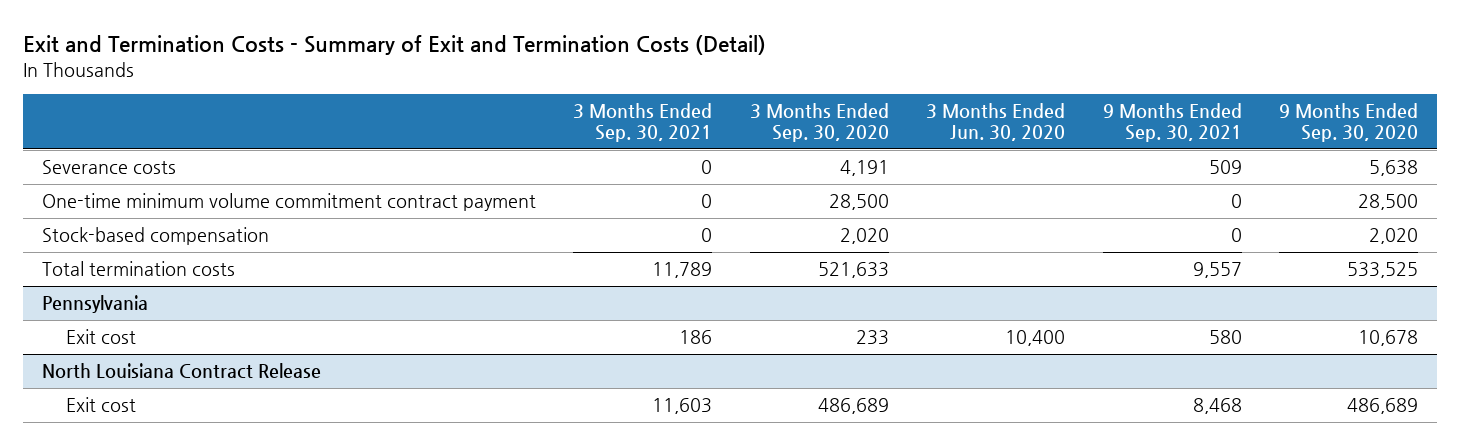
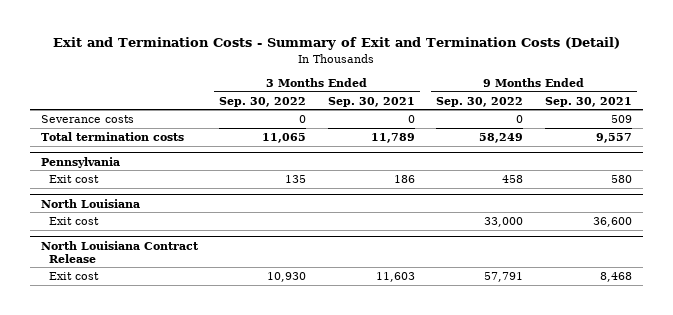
[749,103,889,143] 3 Months Ended Sep. 30, 2020 -> none
[926,103,1066,142] 3 Months Ended Jun. 30, 2020 -> none
[1279,103,1419,143] 9 Months Ended Sep. 30, 2020 -> none
none -> [219,96,307,107] Sep. 30, 2022
none -> [436,96,524,107] Sep. 30, 2022
[41,193,536,212] One-time minimum volume commitment contract payment -> none
[41,227,269,246] Stock-based compensation -> none
none -> [40,198,140,208] North Louisiana
none -> [49,216,100,225] Exit cost

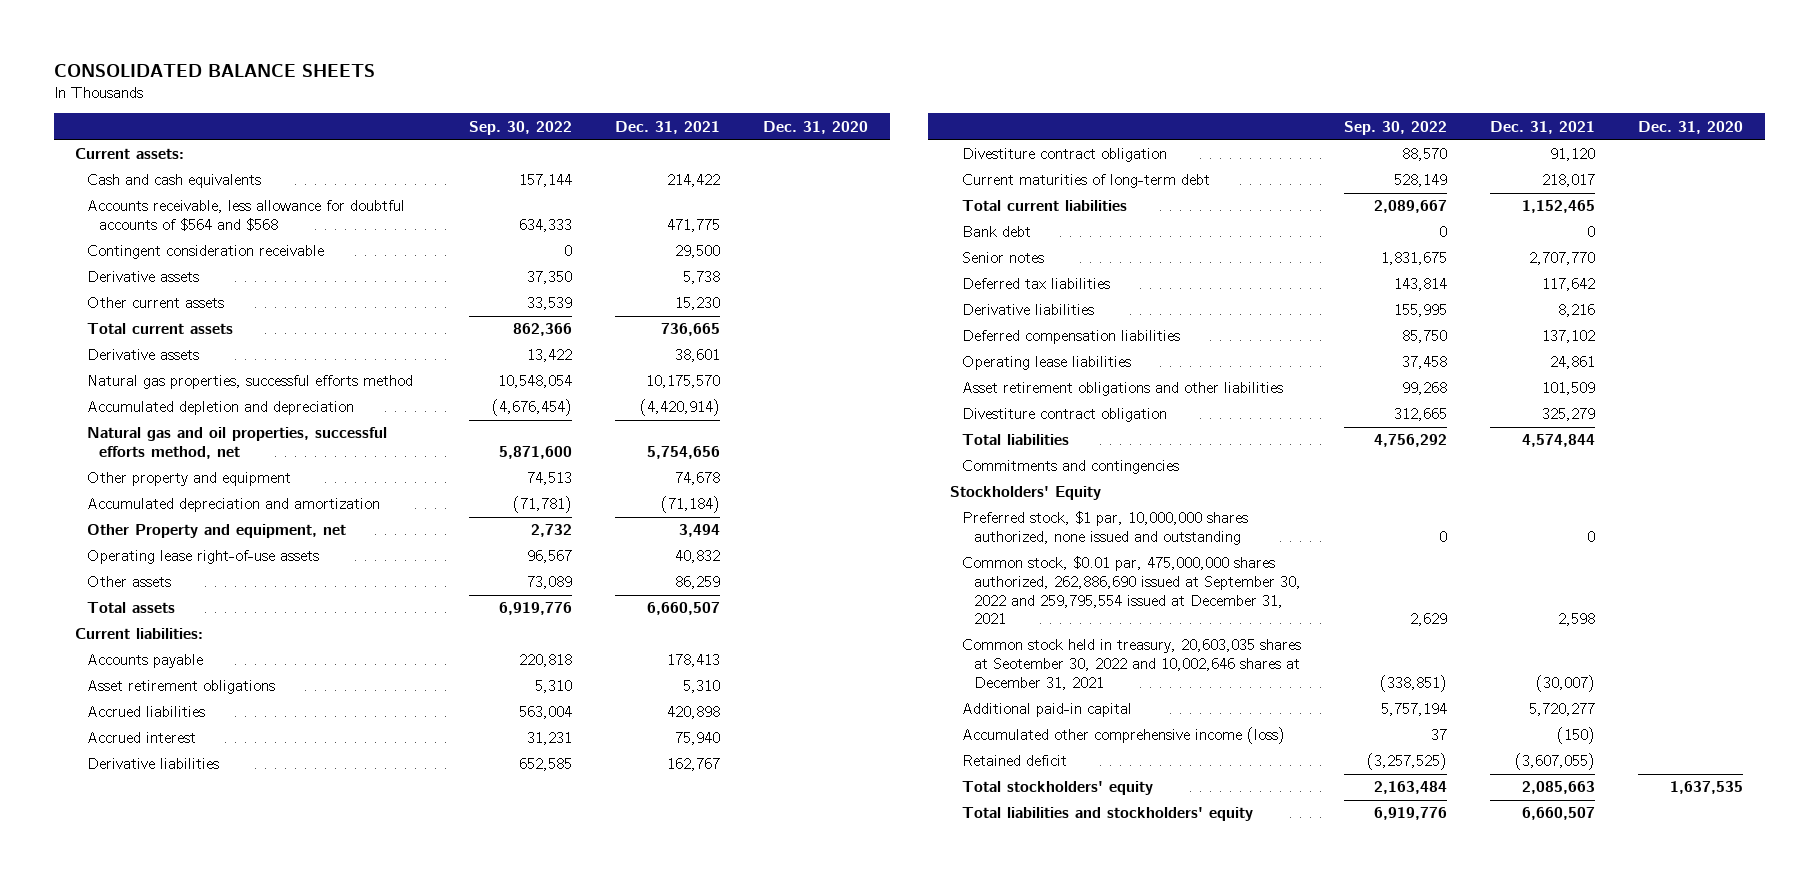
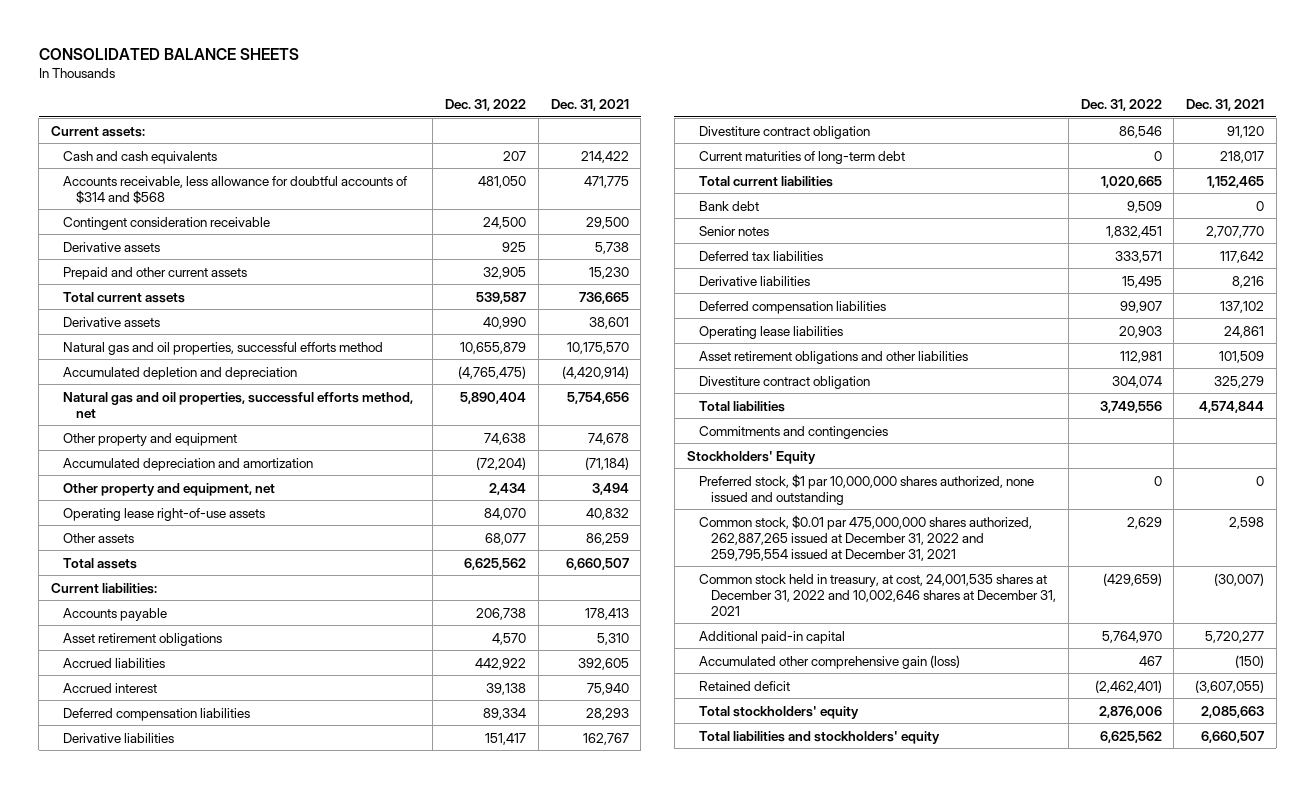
[469,120,573,135] Sep. 30, 2022 -> none
[763,120,869,134] Dec. 31, 2020 -> none
none -> [445,99,527,112] Dec. 31, 2022
[87,200,406,232] Accounts receivable, less allowance for doubtful accounts of $564 and $568 -> [63,175,408,204] Accounts receivable, less allowance for doubtful accounts of $314 and $568
[87,297,225,309] Other current assets -> [63,266,248,280] Prepaid and other current assets
[87,375,414,390] Natural gas properties, successful efforts method -> [63,341,384,355] Natural gas and oil properties, successful efforts method
[87,524,347,539] Other Property and equipment, net -> [63,482,276,496] Other property and equipment, net
[667,706,721,720] 420,898 -> [577,657,629,670] 392,605
none -> [63,707,251,721] Deferred compensation liabilities
[962,511,1249,546] Preferred stock, $1 par, 10,000,000 shares authorized, none issued and outstanding -> [698,473,1034,505] Preferred stock, $1 par 10,000,000 shares authorized, none issued and outstanding
[962,556,1302,625] Common stock, $0.01 par, 475,000,000 shares authorized, 262,886,690 issued at September 30, 2022 and 259,795,554 issued at December 31, 2021 -> [698,514,1032,561] Common stock, $0.01 par 475,000,000 shares authorized, 262,887,265 issued at December 31, 2022 and 259,795,554 issued at December 31, 2021
[962,639,1302,690] Common stock held in treasury, 20,603,035 shares at Seotember 30, 2022 and 10,002,646 shares at December 31, 2021 -> [698,573,1057,616] Common stock held in treasury, at cost, 24,001,535 shares at December 31, 2022 and 10,002,646 shares at December 31, 2021
[962,727,1286,745] Accumulated other comprehensive income (loss) -> [698,654,960,669] Accumulated other comprehensive gain (loss)

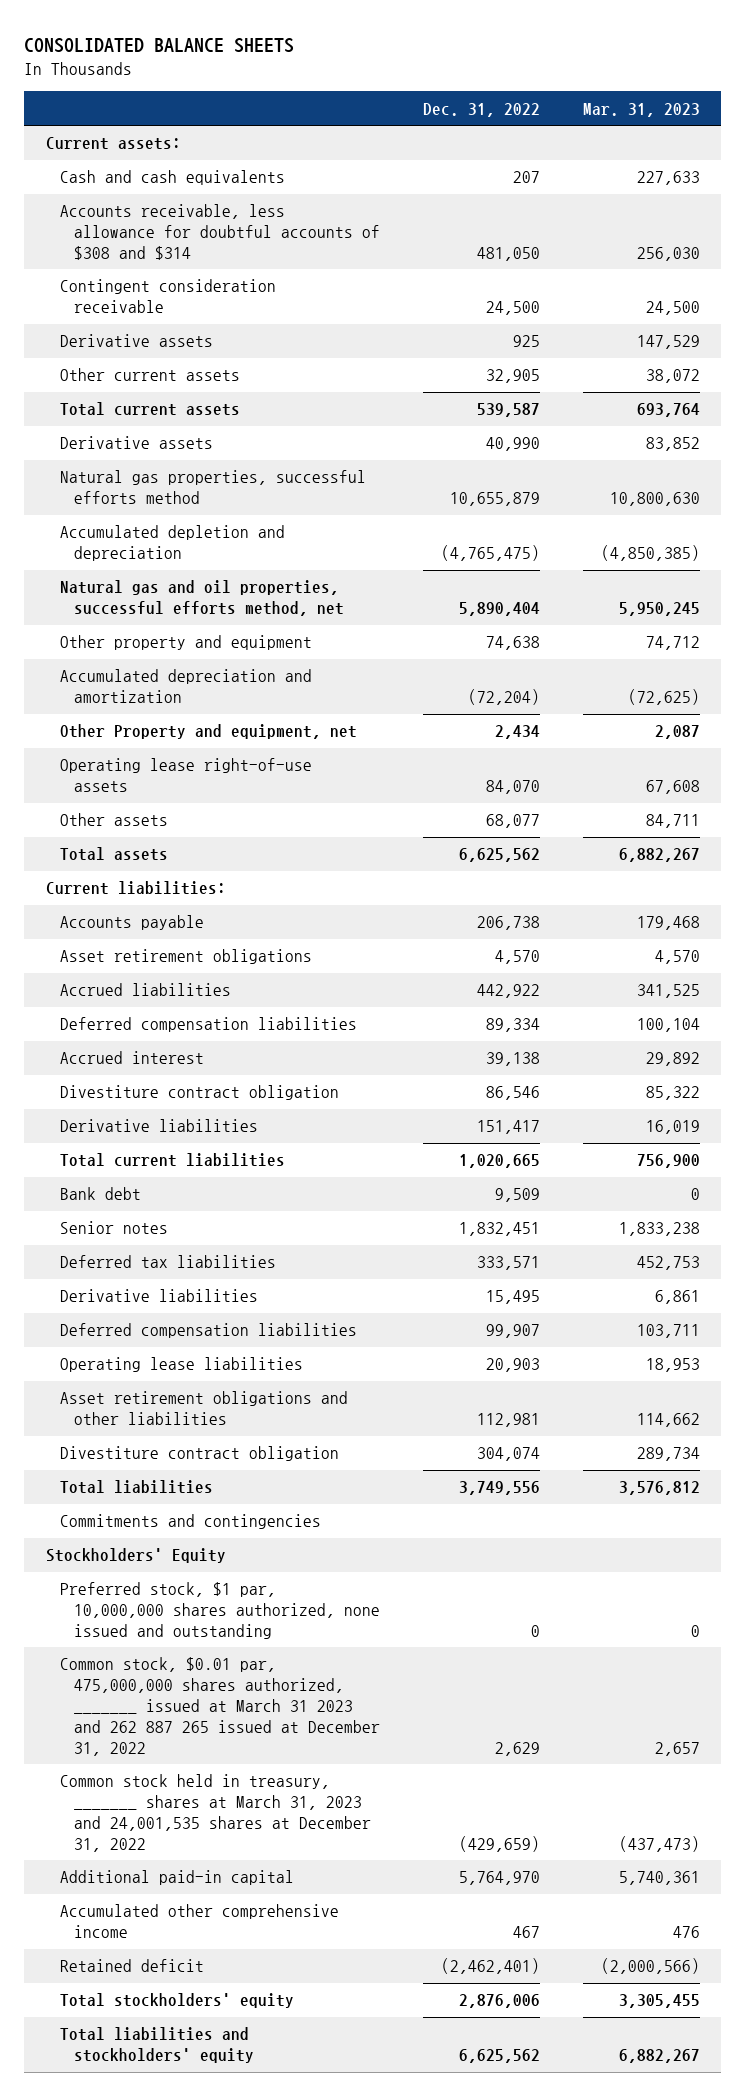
[550,99,629,112] Dec. 31, 2021 -> none
none -> [582,102,700,117] Mar. 31, 2023
[63,175,408,204] Accounts receivable, less allowance for doubtful accounts of $314 and $568 -> [60,204,381,260] Accounts receivable, less allowance for doubtful accounts of $308 and $314
[63,266,248,280] Prepaid and other current assets -> [60,368,241,382] Other current assets
[63,341,384,355] Natural gas and oil properties, successful efforts method -> [60,470,367,505] Natural gas properties, successful efforts method
[63,482,276,496] Other property and equipment, net -> [60,724,358,740] Other Property and equipment, net
[63,682,158,693] Accrued interest -> [60,1051,205,1065] Accrued interest
[698,150,905,164] Current maturities of long-term debt -> none
[63,732,175,743] Derivative liabilities -> [60,1119,259,1133] Derivative liabilities
[698,473,1034,505] Preferred stock, $1 par 10,000,000 shares authorized, none issued and outstanding -> [60,1582,381,1639] Preferred stock, $1 par, 10,000,000 shares authorized, none issued and outstanding
[698,514,1032,561] Common stock, $0.01 par 475,000,000 shares authorized, 262,887,265 issued at December 31, 2022 and 259,795,554 issued at December 31, 2021 -> [60,1657,381,1756] Common stock, $0.01 par, 475,000,000 shares authorized, _______ issued at March 31 2023 and 262 887 265 issued at December 31, 2022
[698,573,1057,616] Common stock held in treasury, at cost, 24,001,535 shares at December 31, 2022 and 10,002,646 shares at December 31, 2021 -> [60,1774,372,1852] Common stock held in treasury, _______ shares at March 31, 2023 and 24,001,535 shares at December 31, 2022
[698,654,960,669] Accumulated other comprehensive gain (loss) -> [60,1904,340,1939] Accumulated other comprehensive income

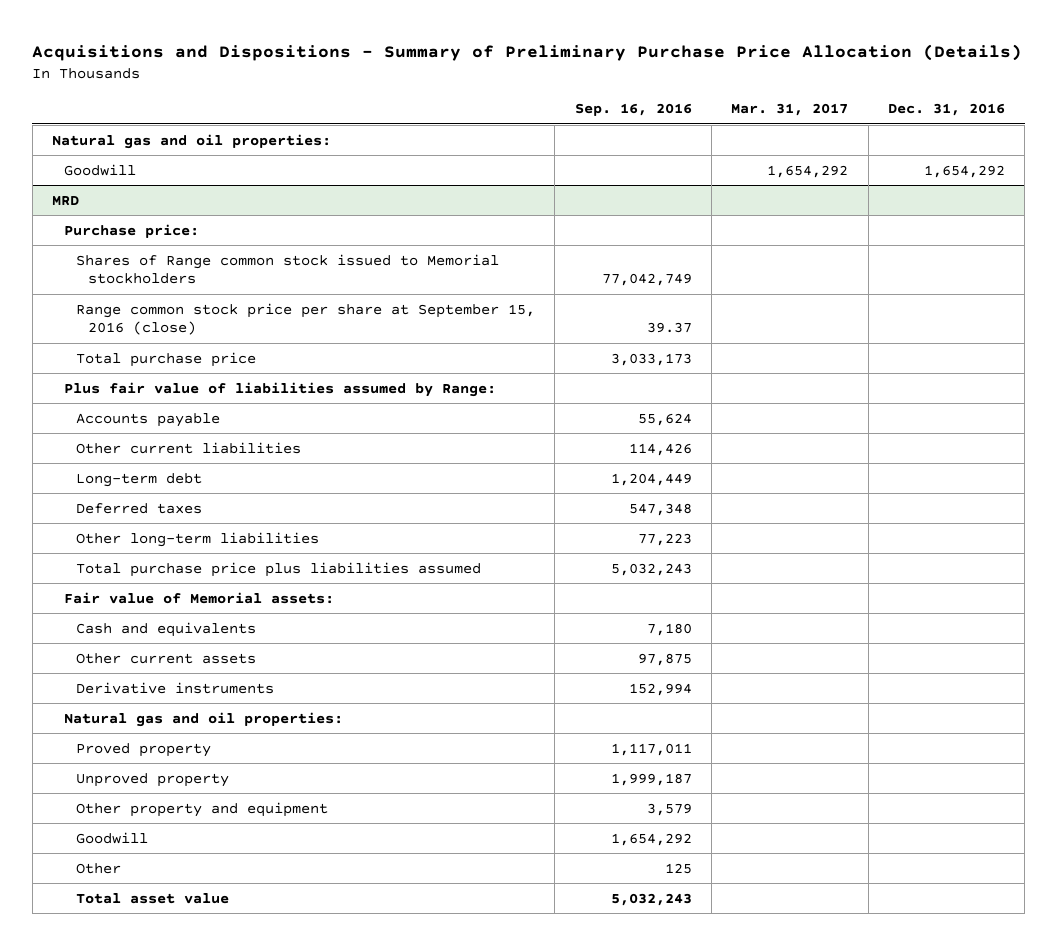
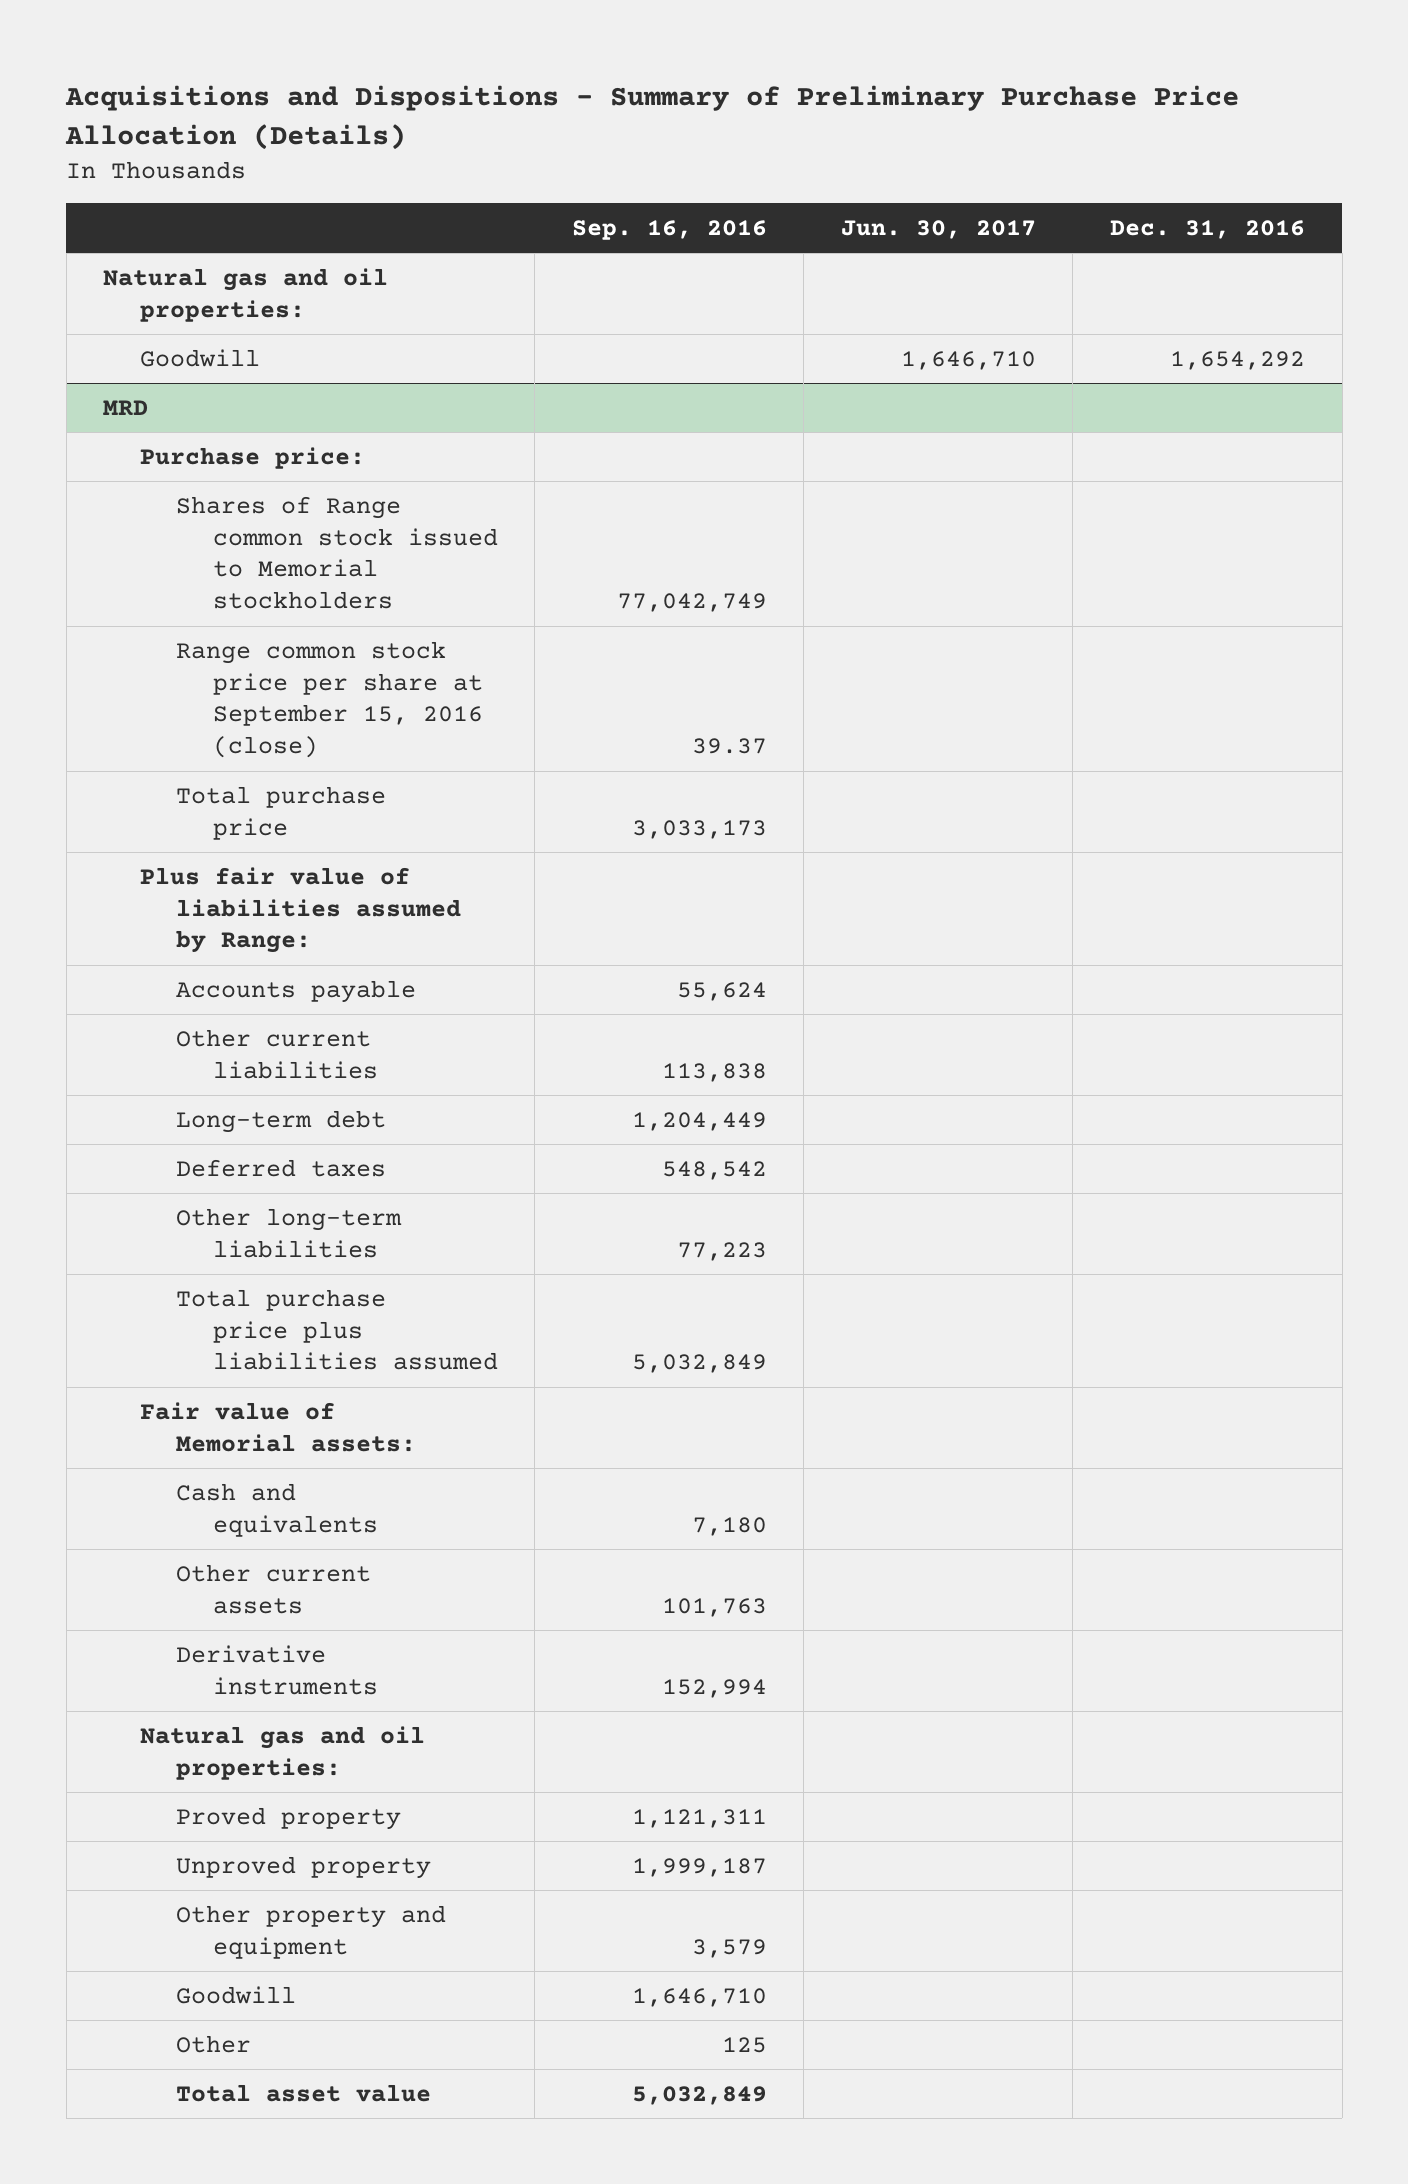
[731,103,849,117] Mar. 31, 2017 -> none
none -> [840,219,1036,239] Jun. 30, 2017
[628,442,692,456] 114,426 -> [661,1062,767,1082] 113,838
[628,502,692,516] 547,348 -> [661,1160,767,1180] 548,542
[610,562,692,576] 5,032,243 -> [631,1354,767,1374] 5,032,849
[637,652,692,666] 97,875 -> [661,1597,767,1617] 101,763
[610,742,692,756] 1,117,011 -> [631,1808,767,1828] 1,121,311
[610,832,692,846] 1,654,292 -> [631,1987,767,2007] 1,646,710
[610,892,692,906] 5,032,243 -> [631,2085,767,2105] 5,032,849

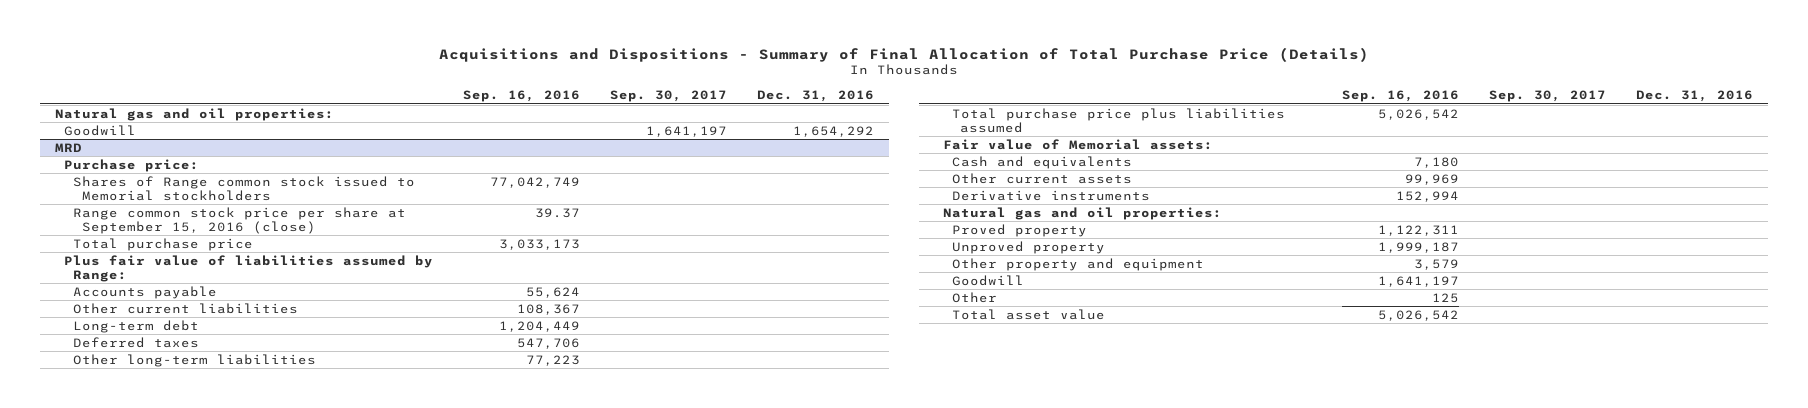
[65,85,1240,151] Acquisitions and Dispositions - Summary of Preliminary Purchase Price Allocation (Details) -> [439,46,1370,62] Acquisitions and Dispositions - Summary of Final Allocation of Total Purchase Price (Details)
[840,219,1036,239] Jun. 30, 2017 -> none
none -> [610,90,728,103] Sep. 30, 2017
[661,1062,767,1082] 113,838 -> [517,303,581,315] 108,367
[661,1160,767,1180] 548,542 -> [517,337,581,349] 547,706
[631,1354,767,1374] 5,032,849 -> [1377,108,1459,120] 5,026,542
[661,1597,767,1617] 101,763 -> [1404,173,1459,185] 99,969
[631,1808,767,1828] 1,121,311 -> [1377,224,1459,236] 1,122,311
[631,1987,767,2007] 1,646,710 -> [1377,275,1459,287] 1,641,197
[631,2085,767,2105] 5,032,849 -> [1377,309,1459,321] 5,026,542

